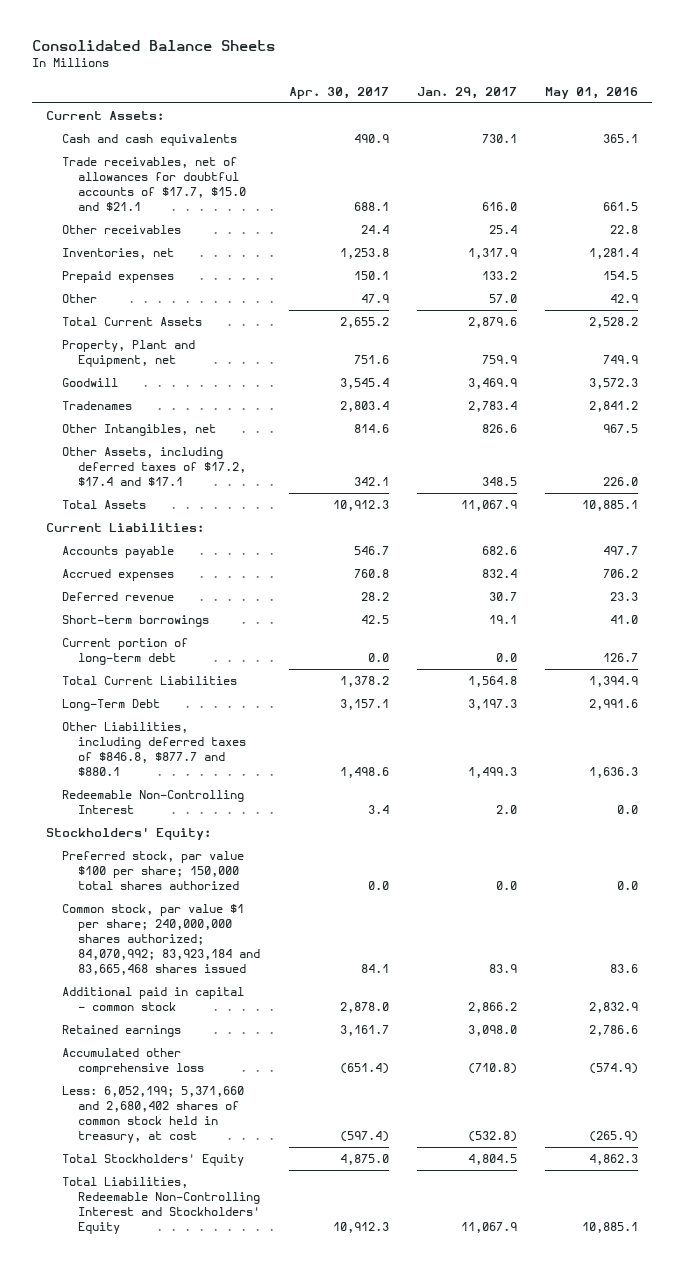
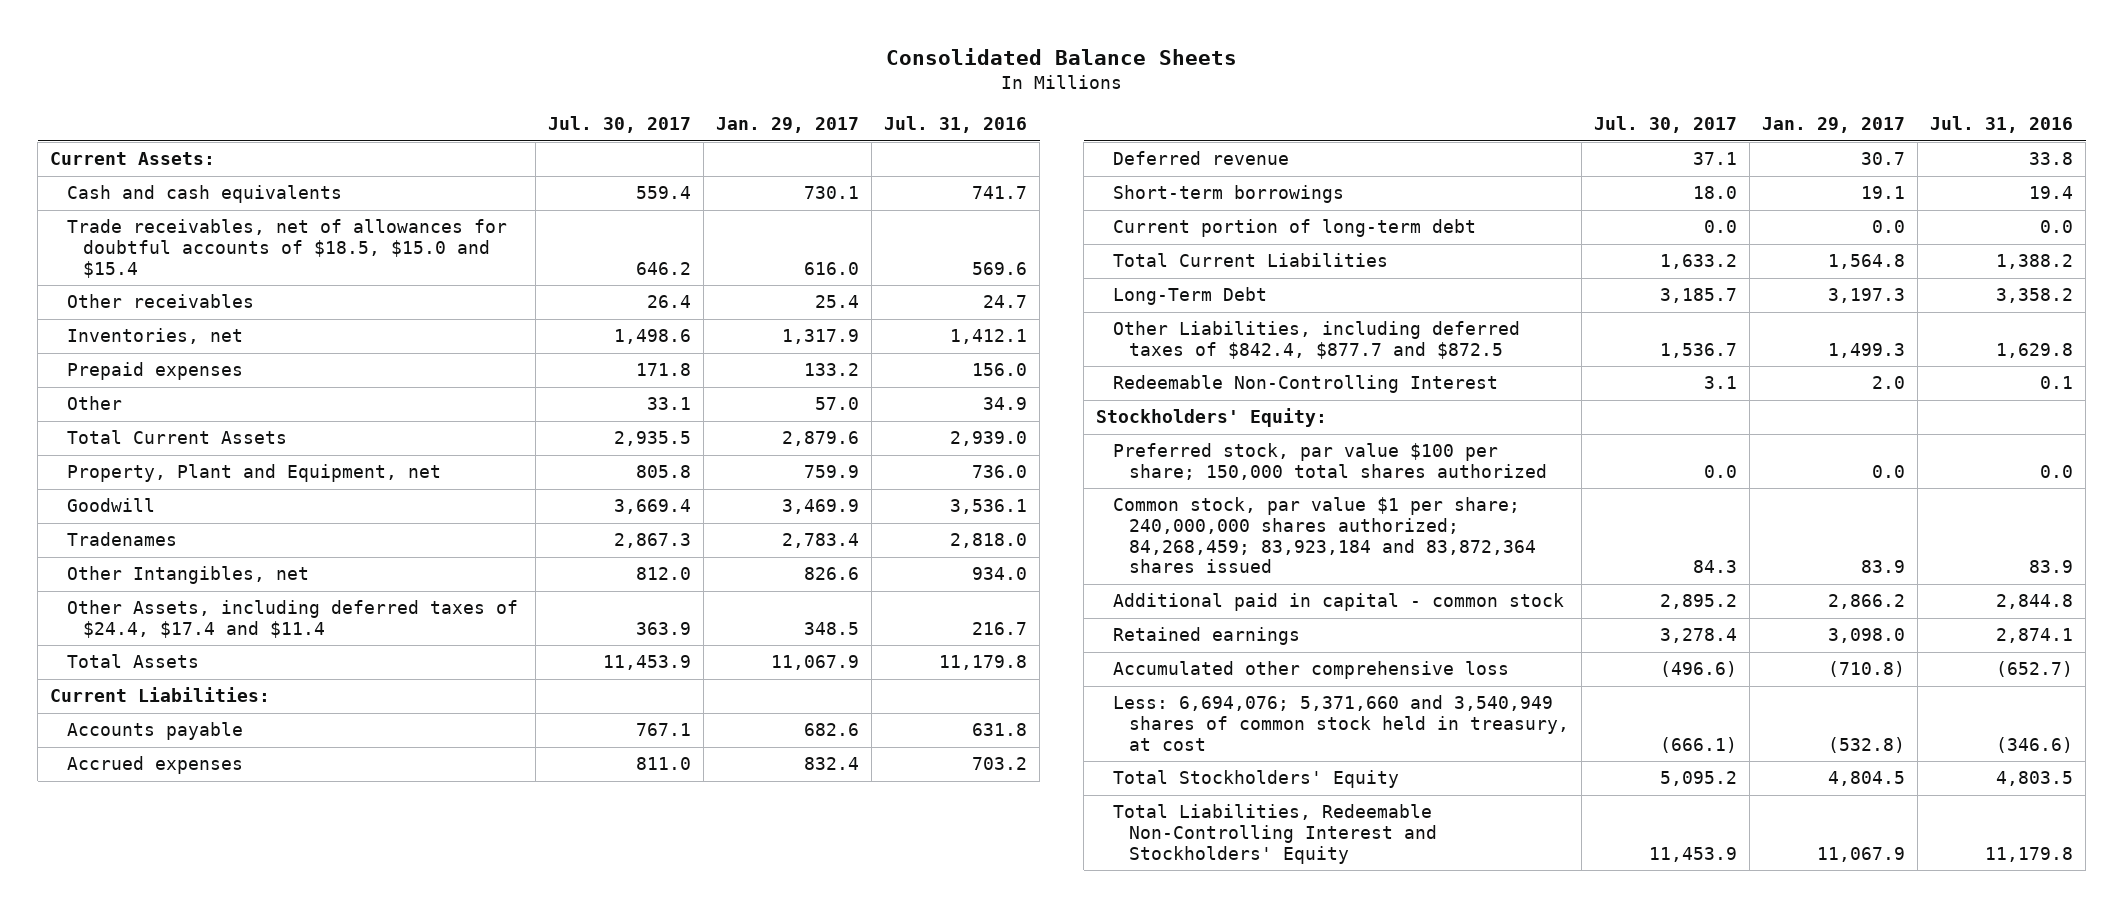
[288,86,389,99] Apr. 30, 2017 -> none
[545,86,639,99] May 01, 2016 -> none
none -> [548,116,692,134] Jul. 30, 2017
none -> [884,116,1028,134] Jul. 31, 2016
[62,157,247,211] Trade receivables, net of allowances for doubtful accounts of $17.7, $15.0 and $21.1 -> [66,219,507,278] Trade receivables, net of allowances for doubtful accounts of $18.5, $15.0 and $15.4
[62,447,247,486] Other Assets, including deferred taxes of $17.2, $17.4 and $17.1 -> [66,600,518,639] Other Assets, including deferred taxes of $24.4, $17.4 and $11.4
[62,722,247,776] Other Liabilities, including deferred taxes of $846.8, $877.7 and $880.1 -> [1112,321,1520,360] Other Liabilities, including deferred taxes of $842.4, $877.7 and $872.5
[62,904,261,975] Common stock, par value $1 per share; 240,000,000 shares authorized; 84,070,992; 83,923,184 and 83,665,468 shares issued -> [1112,497,1537,574] Common stock, par value $1 per share; 240,000,000 shares authorized; 84,268,459; 83,923,184 and 83,872,364 shares issued
[62,1086,245,1143] Less: 6,052,199; 5,371,660 and 2,680,402 shares of common stock held in treasury, at cost -> [1112,695,1570,751] Less: 6,694,076; 5,371,660 and 3,540,949 shares of common stock held in treasury, at cost

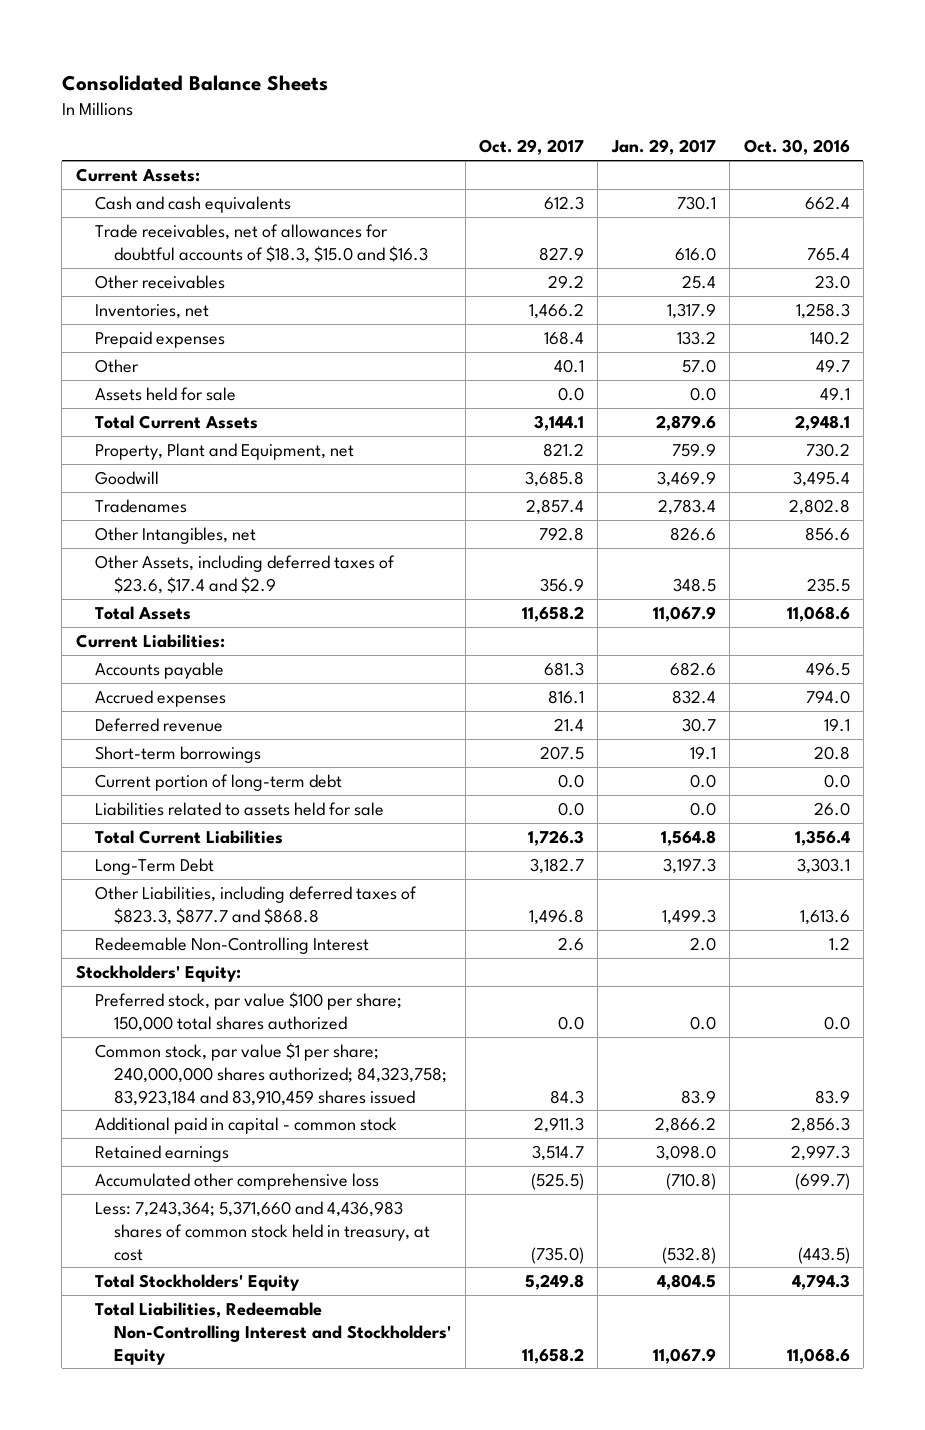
[548,116,692,134] Jul. 30, 2017 -> none
[884,116,1028,134] Jul. 31, 2016 -> none
none -> [479,139,585,156] Oct. 29, 2017
none -> [743,139,850,156] Oct. 30, 2016
[66,219,507,278] Trade receivables, net of allowances for doubtful accounts of $18.5, $15.0 and $15.4 -> [95,223,429,263] Trade receivables, net of allowances for doubtful accounts of $18.3, $15.0 and $16.3
none -> [95,386,237,401] Assets held for sale
[66,600,518,639] Other Assets, including deferred taxes of $24.4, $17.4 and $11.4 -> [95,554,396,594] Other Assets, including deferred taxes of $23.6, $17.4 and $2.9
none -> [95,801,385,816] Liabilities related to assets held for sale
[1112,321,1520,360] Other Liabilities, including deferred taxes of $842.4, $877.7 and $872.5 -> [95,885,418,925] Other Liabilities, including deferred taxes of $823.3, $877.7 and $868.8
[1112,497,1537,574] Common stock, par value $1 per share; 240,000,000 shares authorized; 84,268,459; 83,923,184 and 83,872,364 shares issued -> [95,1042,448,1106] Common stock, par value $1 per share; 240,000,000 shares authorized; 84,323,758; 83,923,184 and 83,910,459 shares issued
[1112,695,1570,751] Less: 6,694,076; 5,371,660 and 3,540,949 shares of common stock held in treasury, at cost -> [95,1200,431,1261] Less: 7,243,364; 5,371,660 and 4,436,983 shares of common stock held in treasury, at cost

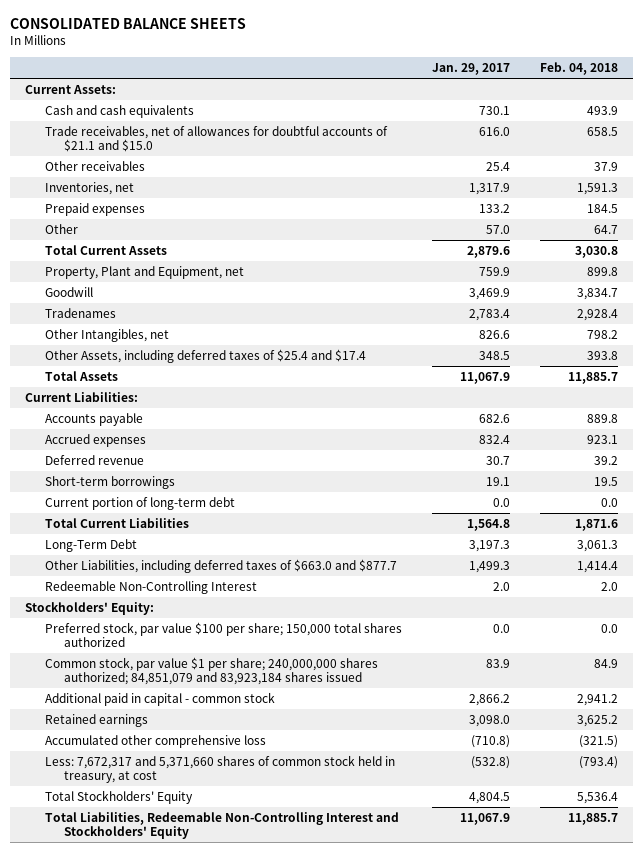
[61,75,328,92] Consolidated Balance Sheets -> [10,18,247,30] CONSOLIDATED BALANCE SHEETS
[479,139,585,156] Oct. 29, 2017 -> none
[743,139,850,156] Oct. 30, 2016 -> none
none -> [539,62,618,76] Feb. 04, 2018
[95,223,429,263] Trade receivables, net of allowances for doubtful accounts of $18.3, $15.0 and $16.3 -> [44,125,388,153] Trade receivables, net of allowances for doubtful accounts of $21.1 and $15.0
[95,386,237,401] Assets held for sale -> none
[95,554,396,594] Other Assets, including deferred taxes of $23.6, $17.4 and $2.9 -> [44,348,366,363] Other Assets, including deferred taxes of $25.4 and $17.4
[95,801,385,816] Liabilities related to assets held for sale -> none
[95,885,418,925] Other Liabilities, including deferred taxes of $823.3, $877.7 and $868.8 -> [44,558,397,573] Other Liabilities, including deferred taxes of $663.0 and $877.7
[95,1042,448,1106] Common stock, par value $1 per share; 240,000,000 shares authorized; 84,323,758; 83,923,184 and 83,910,459 shares issued -> [44,656,378,686] Common stock, par value $1 per share; 240,000,000 shares authorized; 84,851,079 and 83,923,184 shares issued
[95,1200,431,1261] Less: 7,243,364; 5,371,660 and 4,436,983 shares of common stock held in treasury, at cost -> [44,754,395,784] Less: 7,672,317 and 5,371,660 shares of common stock held in treasury, at cost

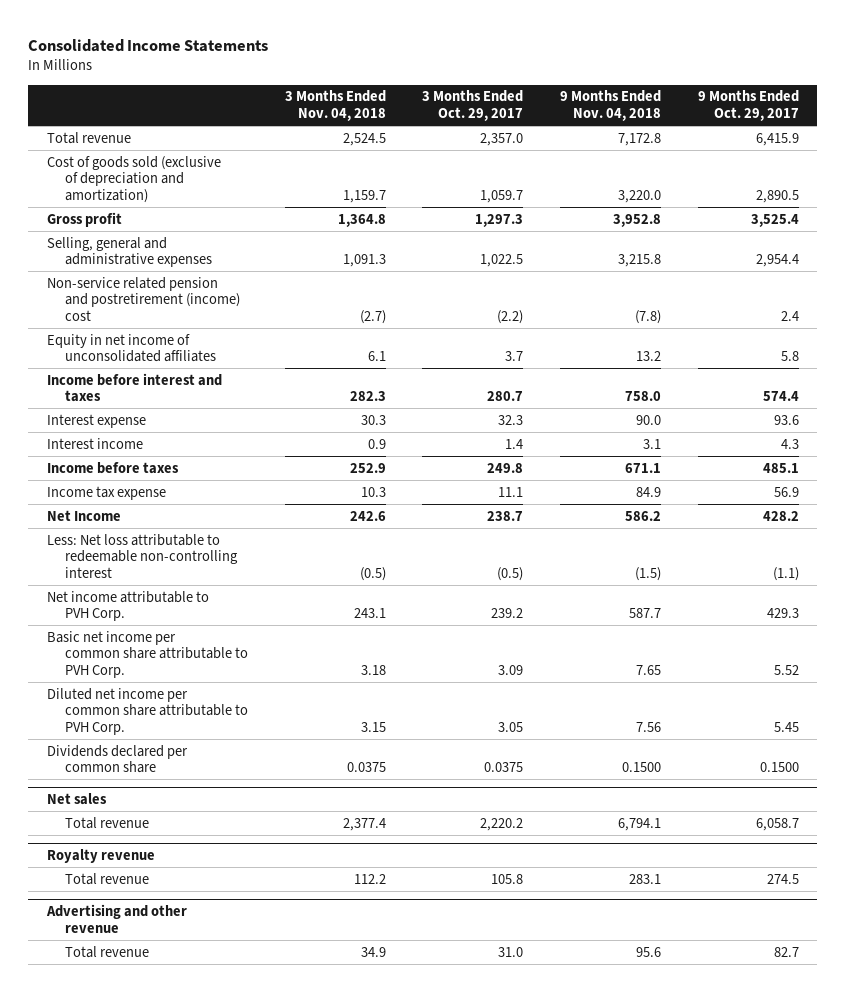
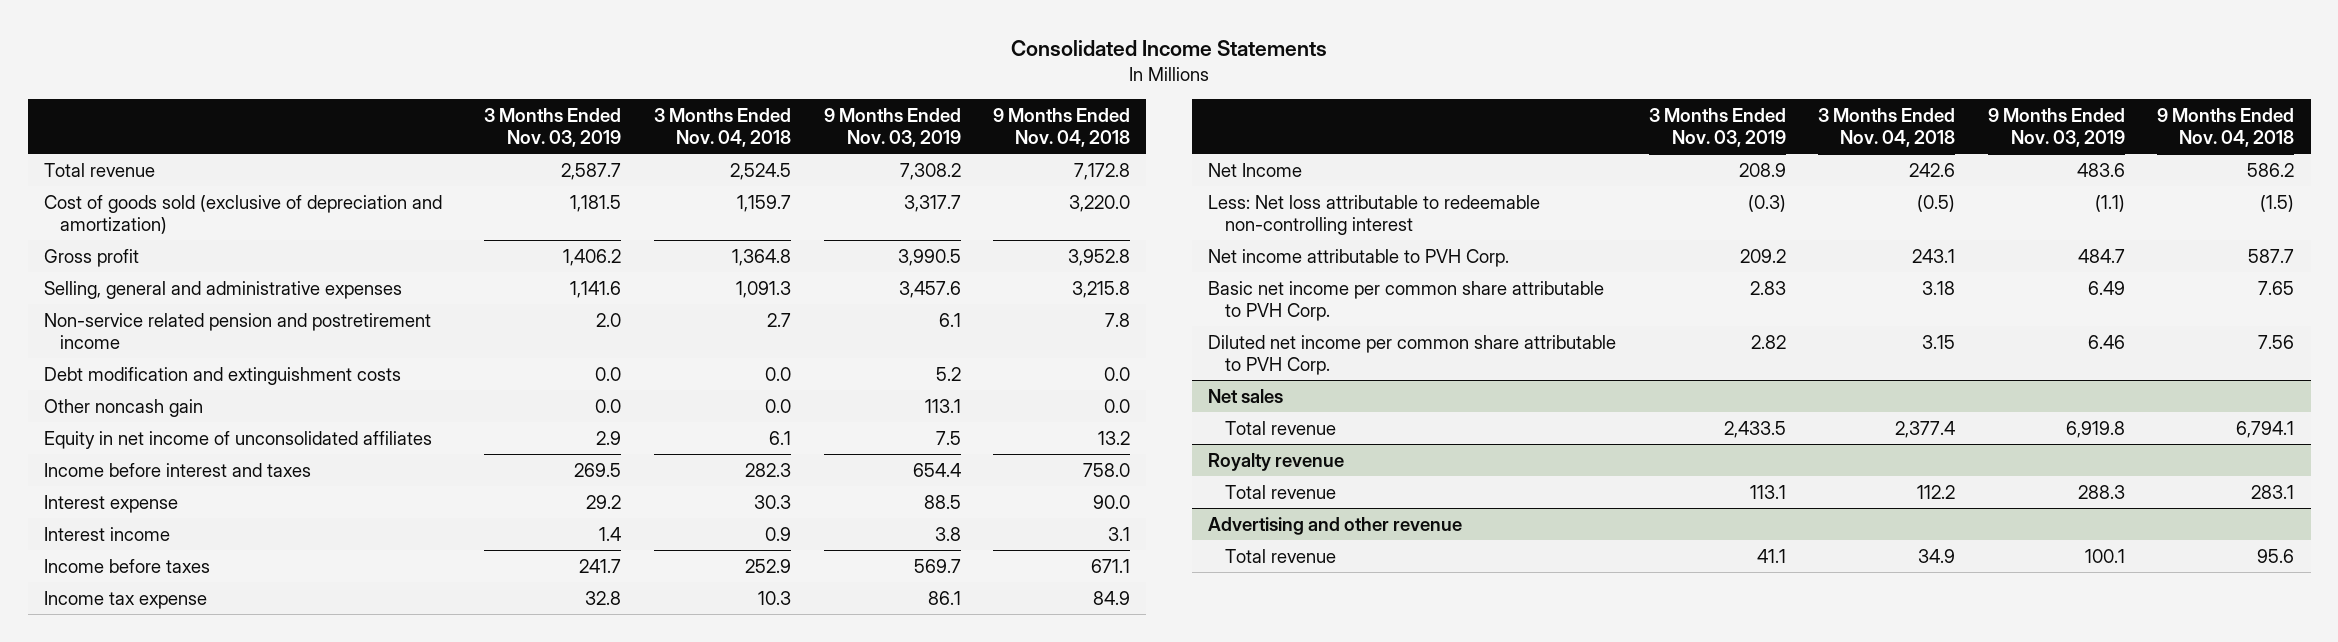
[422,90,524,121] 3 Months Ended Oct. 29, 2017 -> none
[697,90,799,121] 9 Months Ended Oct. 29, 2017 -> none
none -> [484,107,622,147] 3 Months Ended Nov. 03, 2019
none -> [823,107,961,147] 9 Months Ended Nov. 03, 2019
[46,276,240,321] Non-service related pension and postretirement (income) cost -> [43,312,431,349] Non-service related pension and postretirement income
[359,309,386,324] (2.7) -> [766,312,791,327] 2.7
[635,309,662,324] (7.8) -> [1105,312,1131,327] 7.8
none -> [43,366,401,385] Debt modification and extinguishment costs
none -> [43,398,203,417] Other noncash gain
[46,744,188,774] Dividends declared per common share -> none

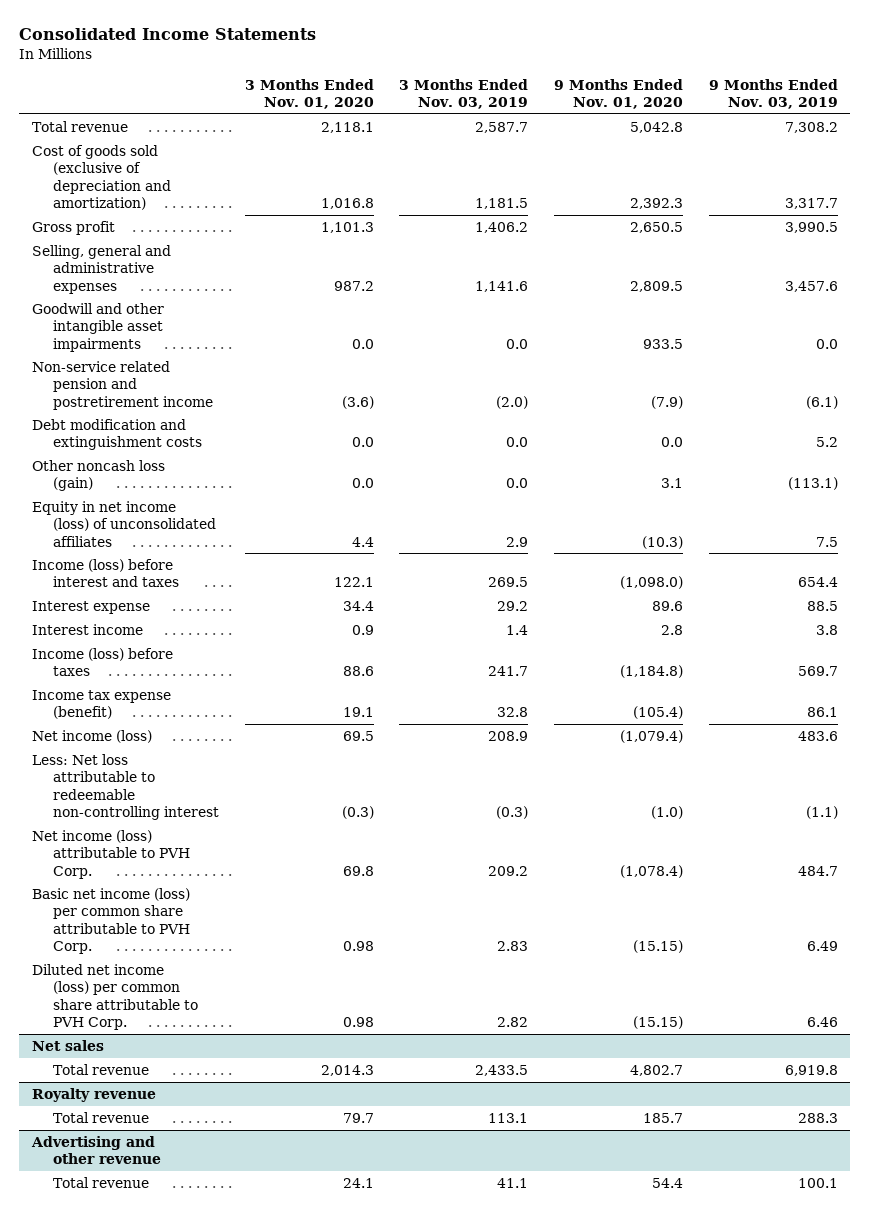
[653,107,791,147] 3 Months Ended Nov. 04, 2018 -> none
[993,107,1131,147] 9 Months Ended Nov. 04, 2018 -> none
none -> [244,78,374,109] 3 Months Ended Nov. 01, 2020
none -> [554,78,684,109] 9 Months Ended Nov. 01, 2020
none -> [31,302,164,352] Goodwill and other intangible asset impairments
[596,312,622,327] 2.0 -> [496,395,529,409] (2.0)
[938,312,961,327] 6.1 -> [805,395,838,409] (6.1)
[43,398,203,417] Other noncash gain -> [31,459,165,492] Other noncash loss (gain)
[924,398,961,413] 113.1 -> [787,477,838,491] (113.1)
[43,430,432,449] Equity in net income of unconsolidated affiliates -> [31,500,217,547] Equity in net income (loss) of unconsolidated affiliates
[43,462,311,477] Income before interest and taxes -> [31,558,180,588] Income (loss) before interest and taxes
[43,558,210,573] Income before taxes -> [31,647,173,677] Income (loss) before taxes
[43,590,207,609] Income tax expense -> [31,689,171,720] Income tax expense (benefit)
[1208,162,1303,177] Net Income -> [31,729,152,743] Net income (loss)
[1208,248,1510,267] Net income attributable to PVH Corp. -> [31,829,191,879] Net income (loss) attributable to PVH Corp.
[1208,280,1605,321] Basic net income per common share attributable to PVH Corp. -> [31,887,191,954] Basic net income (loss) per common share attributable to PVH Corp.
[1208,334,1617,375] Diluted net income per common share attributable to PVH Corp. -> [31,963,199,1030] Diluted net income (loss) per common share attributable to PVH Corp.

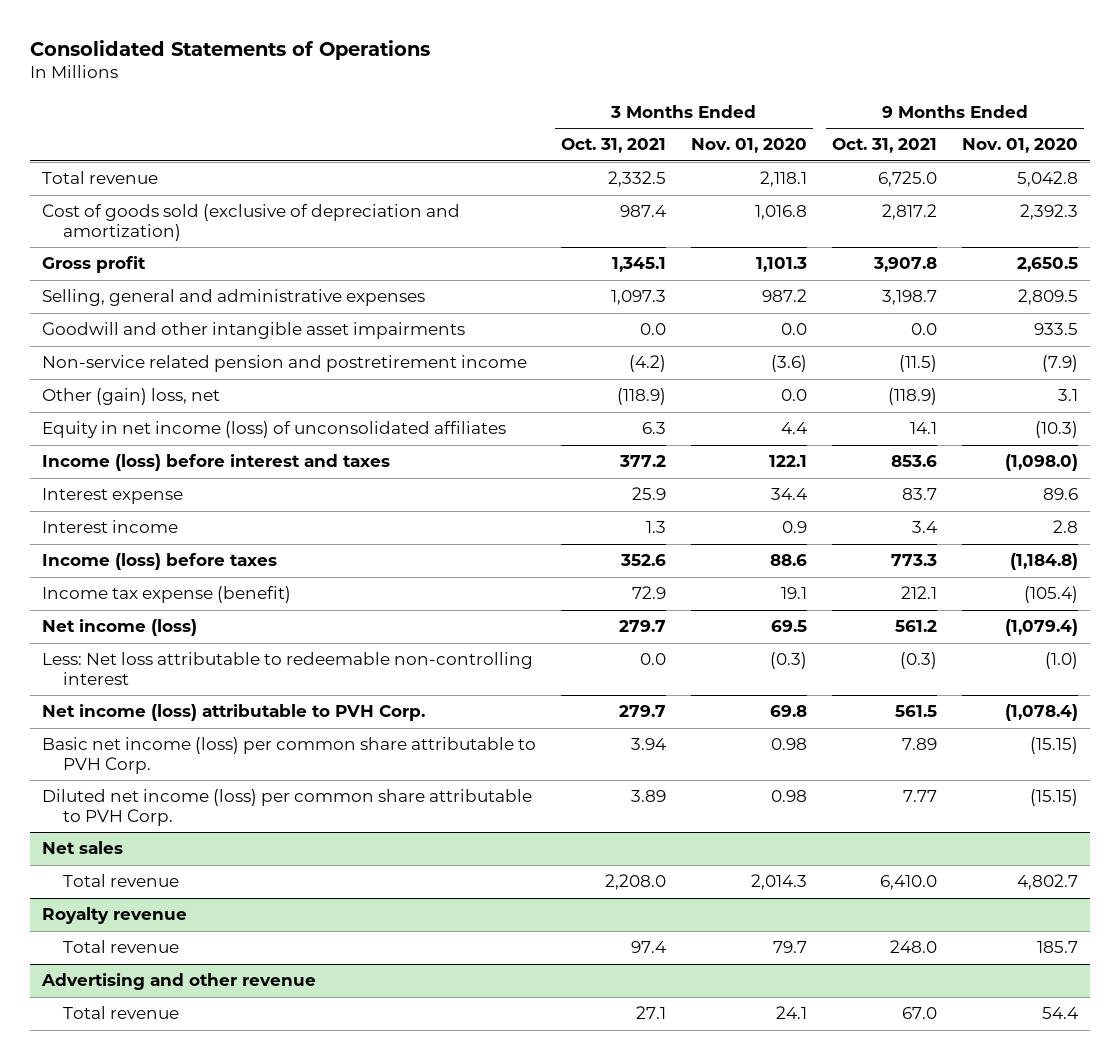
[18,28,316,41] Consolidated Income Statements -> [29,39,430,60] Consolidated Statements of Operations
[399,78,529,109] 3 Months Ended Nov. 03, 2019 -> none
[708,78,838,109] 9 Months Ended Nov. 03, 2019 -> none
none -> [560,138,666,154] Oct. 31, 2021
none -> [831,138,937,154] Oct. 31, 2021
[31,418,203,451] Debt modification and extinguishment costs -> none
[31,459,165,492] Other noncash loss (gain) -> [42,388,221,406] Other (gain) loss, net

